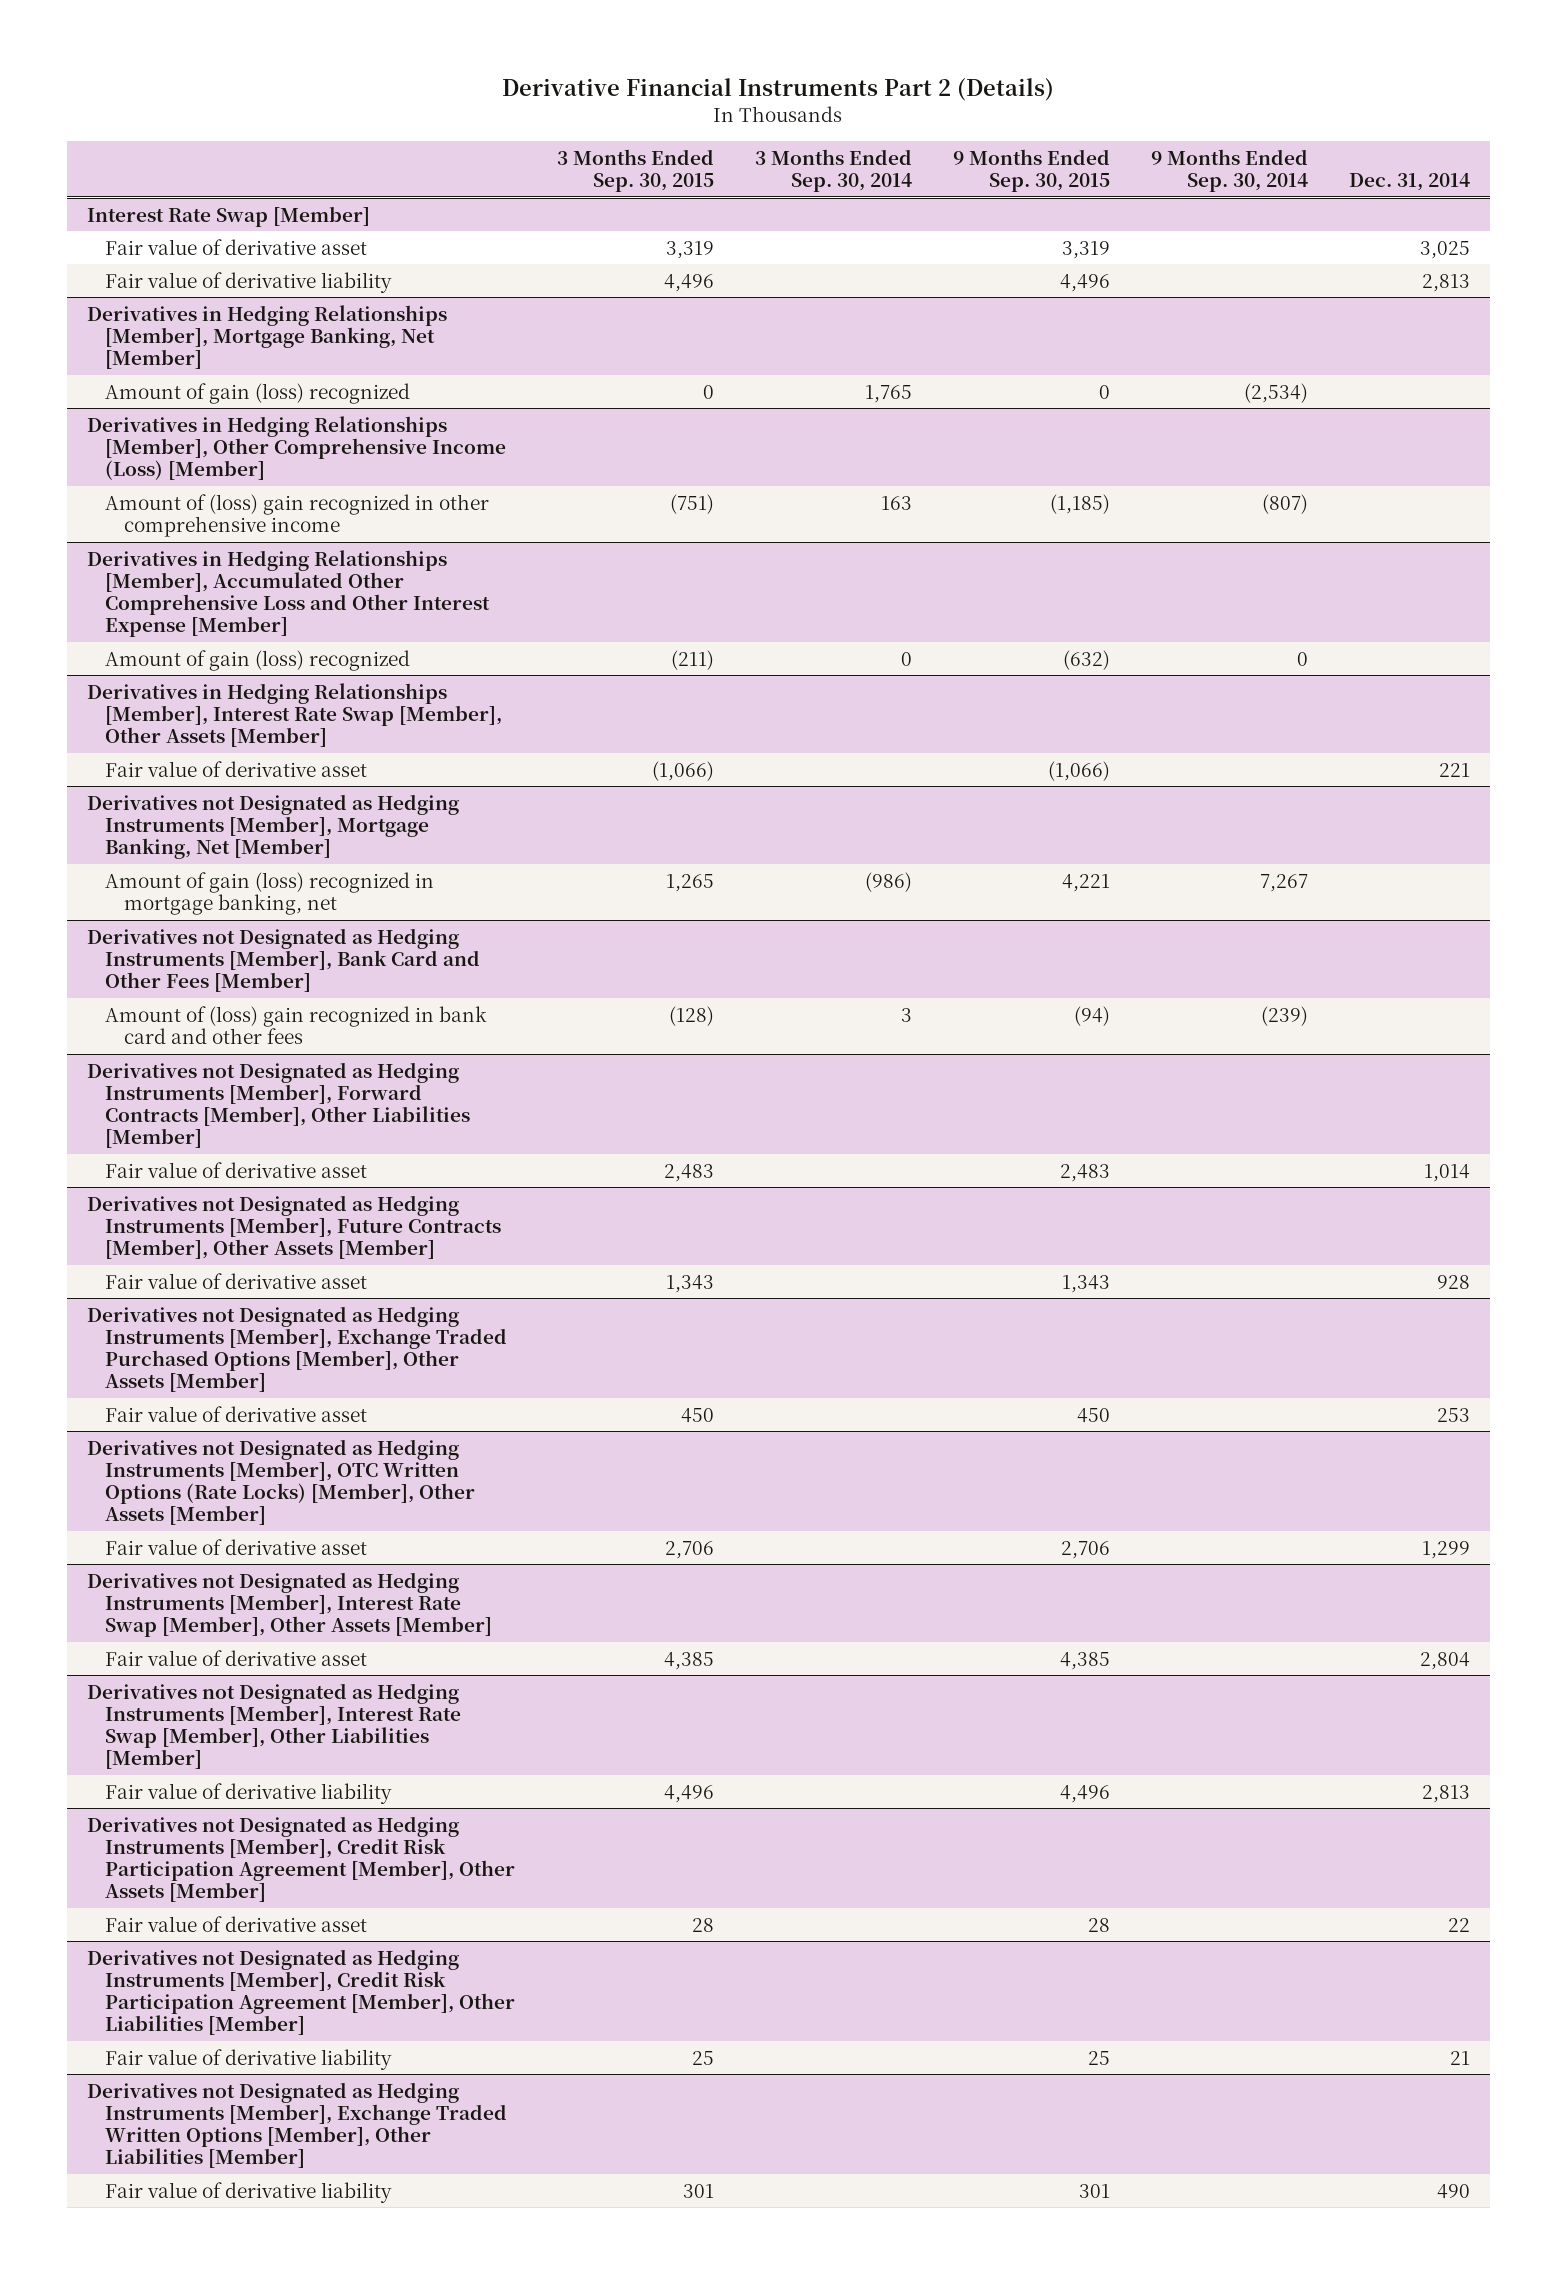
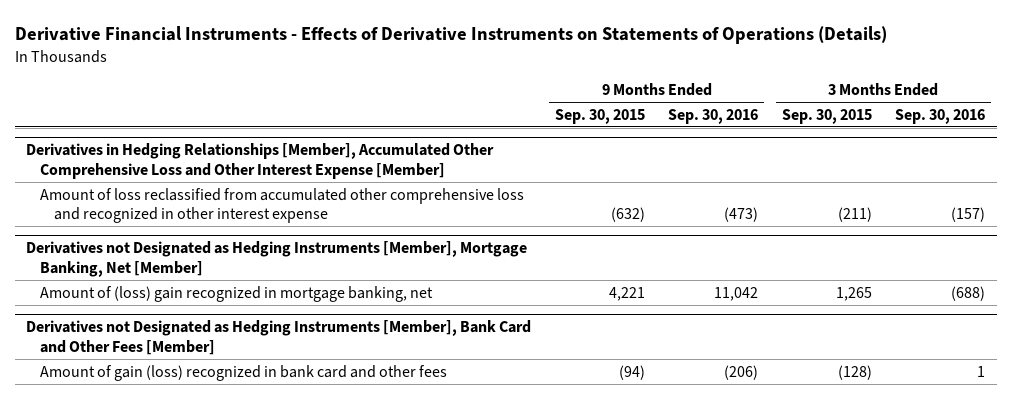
[502,78,1055,102] Derivative Financial Instruments Part 2 (Details) -> [14,25,887,44] Derivative Financial Instruments - Effects of Derivative Instruments on Statements of Operations (Details)
[754,148,912,193] 3 Months Ended Sep. 30, 2014 -> none
[1150,148,1308,193] 9 Months Ended Sep. 30, 2014 -> none
[1348,173,1470,192] Dec. 31, 2014 -> none
none -> [668,108,759,124] Sep. 30, 2016
none -> [895,108,986,124] Sep. 30, 2016
[87,205,371,227] Interest Rate Swap [Member] -> none
[105,238,368,255] Fair value of derivative asset -> none
[105,271,393,293] Fair value of derivative liability -> none
[87,304,448,370] Derivatives in Hedging Relationships [Member], Mortgage Banking, Net [Member] -> none
[105,382,411,404] Amount of gain (loss) recognized -> none
[87,415,507,481] Derivatives in Hedging Relationships [Member], Other Comprehensive Income (Loss) [Member] -> none
[105,493,490,537] Amount of (loss) gain recognized in other comprehensive income -> none
[87,682,503,748] Derivatives in Hedging Relationships [Member], Interest Rate Swap [Member], Other Assets [Member] -> none
[105,760,368,777] Fair value of derivative asset -> none
[105,649,411,671] Amount of gain (loss) recognized -> [40,187,525,224] Amount of loss reclassified from accumulated other comprehensive loss and recognized in other interest expense
[105,871,435,915] Amount of gain (loss) recognized in mortgage banking, net -> [40,285,434,302] Amount of (loss) gain recognized in mortgage banking, net
[87,1061,471,1149] Derivatives not Designated as Hedging Instruments [Member], Forward Contracts [Member], Other Liabilities [Member] -> none
[105,1161,368,1178] Fair value of derivative asset -> none
[87,1194,502,1260] Derivatives not Designated as Hedging Instruments [Member], Future Contracts [Member], Other Assets [Member] -> none
[105,1272,368,1289] Fair value of derivative asset -> none
[87,1305,508,1393] Derivatives not Designated as Hedging Instruments [Member], Exchange Traded Purchased Options [Member], Other Assets [Member] -> none
[105,1405,368,1422] Fair value of derivative asset -> none
[87,1438,476,1526] Derivatives not Designated as Hedging Instruments [Member], OTC Written Options (Rate Locks) [Member], Other Assets [Member] -> none
[105,1538,368,1555] Fair value of derivative asset -> none
[87,1571,493,1638] Derivatives not Designated as Hedging Instruments [Member], Interest Rate Swap [Member], Other Assets [Member] -> none
[105,1649,368,1666] Fair value of derivative asset -> none
[87,1682,462,1770] Derivatives not Designated as Hedging Instruments [Member], Interest Rate Swap [Member], Other Liabilities [Member] -> none
[105,1782,393,1804] Fair value of derivative liability -> none
[87,1815,516,1903] Derivatives not Designated as Hedging Instruments [Member], Credit Risk Participation Agreement [Member], Other Assets [Member] -> none
[105,1915,368,1932] Fair value of derivative asset -> none
[87,1948,516,2036] Derivatives not Designated as Hedging Instruments [Member], Credit Risk Participation Agreement [Member], Other Liabilities [Member] -> none
[105,2048,393,2070] Fair value of derivative liability -> none
[87,2081,508,2169] Derivatives not Designated as Hedging Instruments [Member], Exchange Traded Written Options [Member], Other Liabilities [Member] -> none
[105,2181,393,2203] Fair value of derivative liability -> none
[105,1005,488,1044] Amount of (loss) gain recognized in bank card and other fees -> [40,364,448,381] Amount of gain (loss) recognized in bank card and other fees

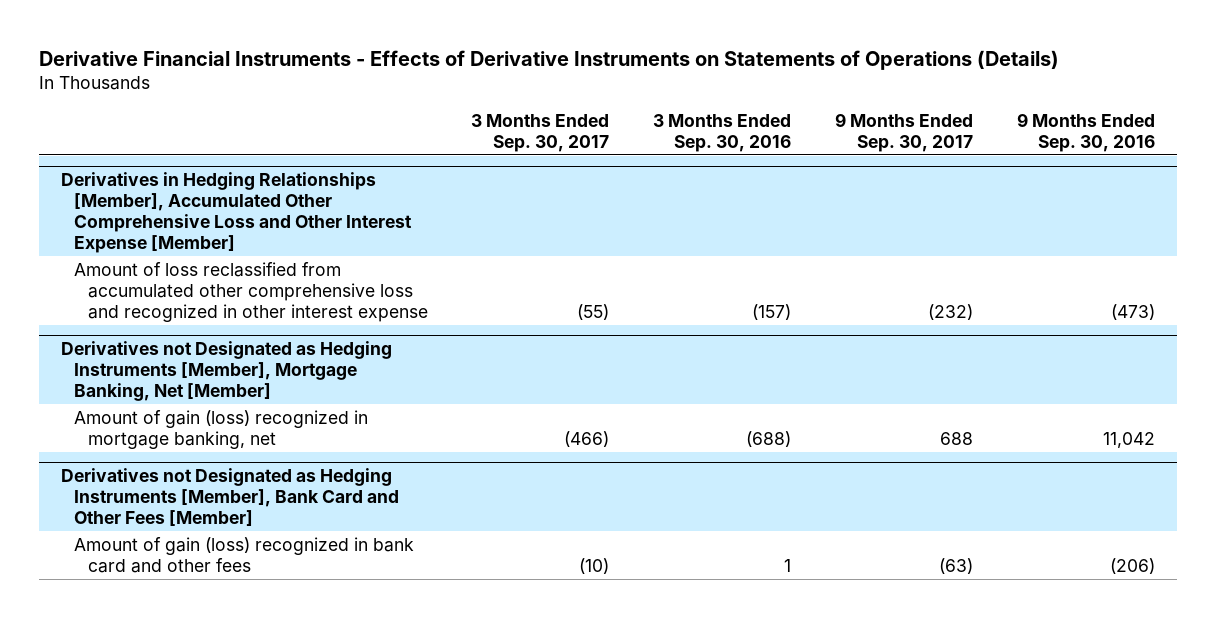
[554,108,645,124] Sep. 30, 2015 -> none
[781,108,872,124] Sep. 30, 2015 -> none
none -> [471,113,610,152] 3 Months Ended Sep. 30, 2017
none -> [835,112,974,152] 9 Months Ended Sep. 30, 2017
[40,285,434,302] Amount of (loss) gain recognized in mortgage banking, net -> [74,409,369,449] Amount of gain (loss) recognized in mortgage banking, net

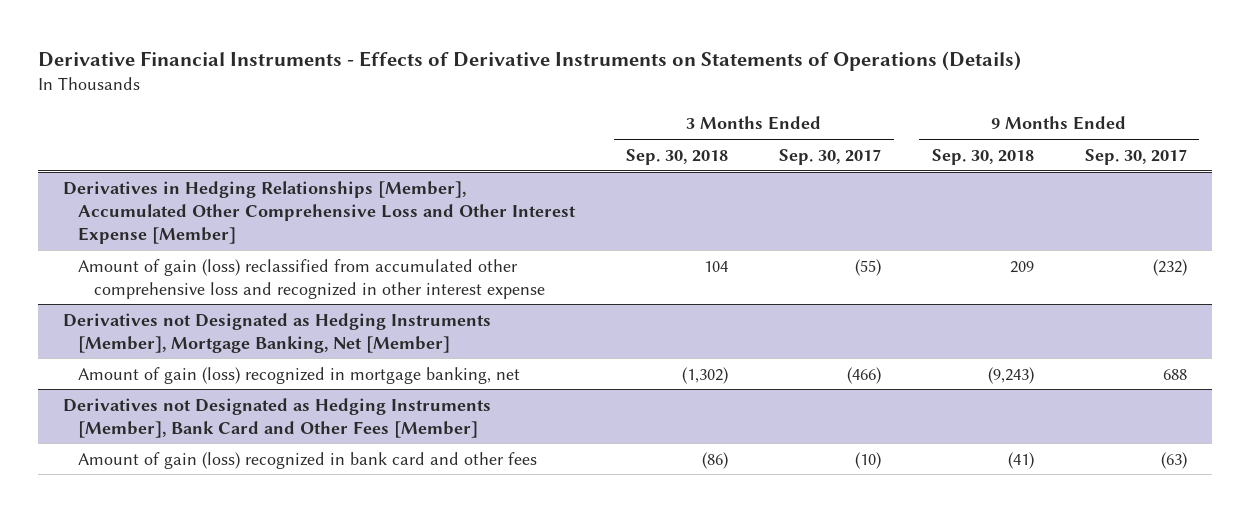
[653,113,792,152] 3 Months Ended Sep. 30, 2016 -> none
[1017,112,1156,152] 9 Months Ended Sep. 30, 2016 -> none
none -> [626,148,729,165] Sep. 30, 2018
none -> [931,148,1034,165] Sep. 30, 2018
[74,261,428,322] Amount of loss reclassified from accumulated other comprehensive loss and recognized in other interest expense -> [78,258,545,299] Amount of gain (loss) reclassified from accumulated other comprehensive loss and recognized in other interest expense

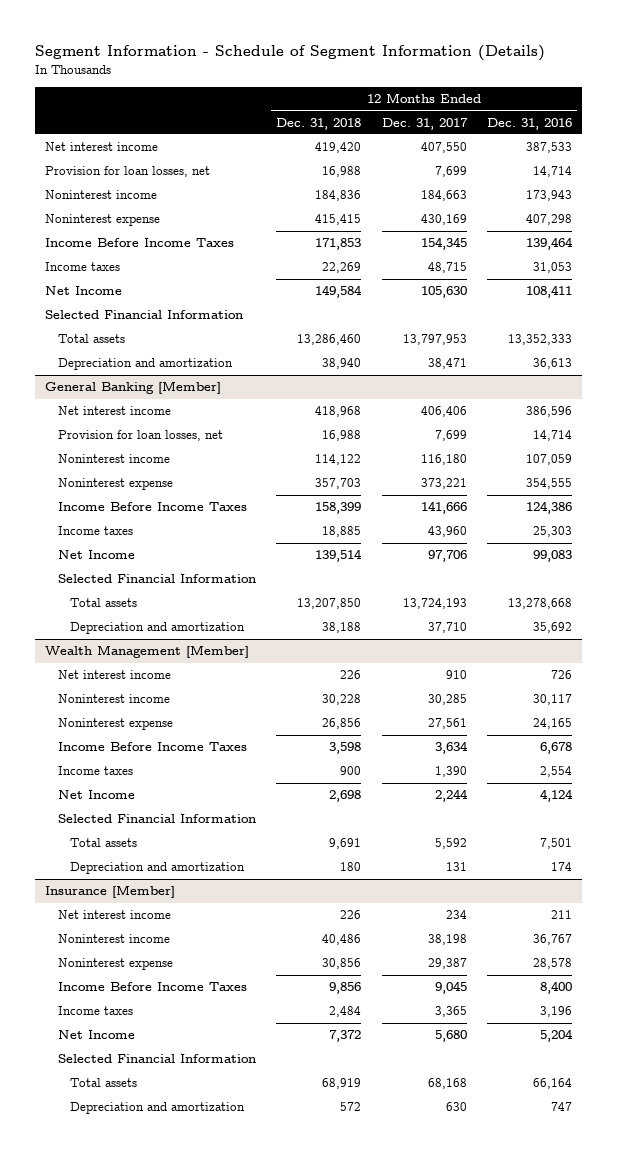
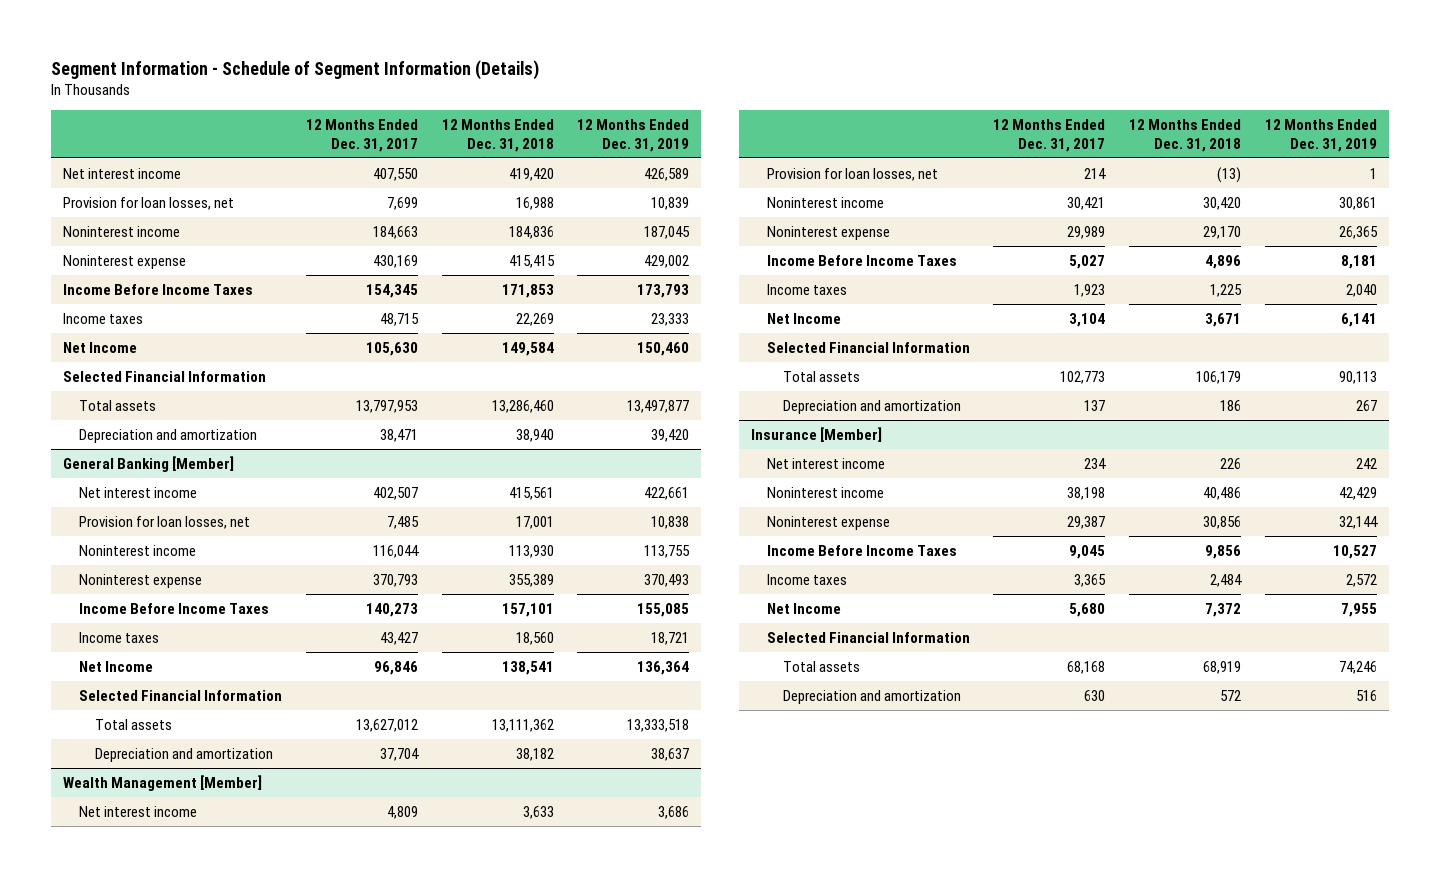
[487,117,573,130] Dec. 31, 2016 -> none
none -> [577,118,690,152] 12 Months Ended Dec. 31, 2019
[315,406,362,418] 418,968 -> [508,487,554,501] 415,561
[420,406,467,418] 406,406 -> [372,487,418,501] 402,507
[322,430,362,442] 16,988 -> [515,516,554,530] 17,001
[434,430,467,442] 7,699 -> [386,516,419,530] 7,485
[315,454,362,466] 114,122 -> [508,545,554,559] 113,930
[420,454,467,466] 116,180 -> [372,545,419,559] 116,044
[315,478,362,490] 357,703 -> [508,574,554,588] 355,389
[420,478,467,490] 373,221 -> [372,574,418,588] 370,793
[315,502,362,515] 158,399 -> [501,603,554,618] 157,101
[420,501,467,515] 141,666 -> [365,603,418,618] 140,273
[322,526,362,538] 18,885 -> [515,632,554,646] 18,560
[427,526,467,538] 43,960 -> [379,632,418,646] 43,427
[315,549,363,563] 139,514 -> [501,661,554,676] 138,541
[427,550,467,563] 97,706 -> [373,661,418,676] 96,846
[297,598,362,610] 13,207,850 -> [491,719,554,733] 13,111,362
[402,598,467,610] 13,724,193 -> [355,719,418,733] 13,627,012
[322,622,362,634] 38,188 -> [515,748,554,762] 38,182
[427,622,467,634] 37,710 -> [379,748,419,762] 37,704
[340,670,362,680] 226 -> [522,806,554,820] 3,633
[445,670,467,680] 910 -> [386,806,418,820] 4,809
none -> [766,168,938,182] Provision for loan losses, net
[322,694,362,706] 30,228 -> [1203,197,1242,211] 30,420
[427,694,467,706] 30,285 -> [1067,197,1106,211] 30,421
[322,718,362,730] 26,856 -> [1203,226,1242,240] 29,170
[427,718,467,730] 27,561 -> [1067,226,1106,240] 29,989
[329,742,362,755] 3,598 -> [1205,255,1242,270] 4,896
[434,741,468,755] 3,634 -> [1069,255,1106,270] 5,027
[340,766,362,776] 900 -> [1210,284,1243,298] 1,225
[434,766,467,778] 1,390 -> [1074,284,1106,298] 1,923
[329,790,362,803] 2,698 -> [1205,313,1242,328] 3,671
[434,789,468,803] 2,244 -> [1069,313,1106,328] 3,104
[329,838,362,850] 9,691 -> [1196,371,1242,385] 106,179
[434,838,467,850] 5,592 -> [1060,371,1106,385] 102,773
[340,862,362,872] 180 -> [1220,400,1242,412] 186
[445,862,467,872] 131 -> [1084,400,1106,412] 137

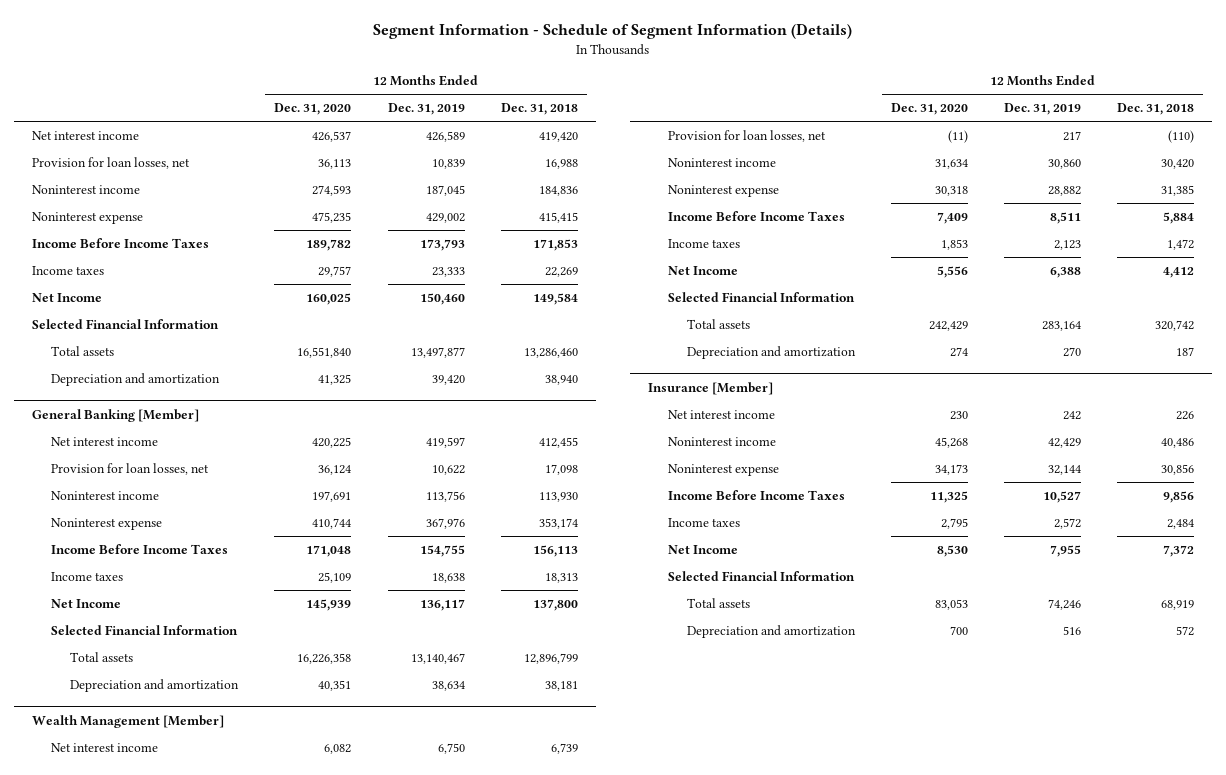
[305,118,418,152] 12 Months Ended Dec. 31, 2017 -> none
none -> [274,103,352,116] Dec. 31, 2020
[508,487,554,501] 415,561 -> [538,436,578,448] 412,455
[644,487,690,501] 422,661 -> [425,436,465,448] 419,597
[515,516,554,530] 17,001 -> [544,463,578,475] 17,098
[651,516,690,530] 10,838 -> [431,464,465,475] 10,622
[644,545,691,559] 113,755 -> [425,490,465,502] 113,756
[508,574,554,588] 355,389 -> [538,517,578,529] 353,174
[644,574,690,588] 370,493 -> [425,517,465,529] 367,976
[501,603,554,618] 157,101 -> [532,544,578,557] 156,113
[637,603,690,618] 155,085 -> [419,544,465,557] 154,755
[515,632,554,646] 18,560 -> [544,572,578,583] 18,313
[651,632,690,646] 18,721 -> [431,572,465,583] 18,638
[501,661,554,676] 138,541 -> [532,598,578,611] 137,800
[637,661,690,676] 136,364 -> [419,598,465,611] 136,117
[491,719,554,733] 13,111,362 -> [523,652,578,664] 12,896,799
[627,719,690,733] 13,333,518 -> [410,652,465,664] 13,140,467
[515,748,554,762] 38,182 -> [544,680,578,691] 38,181
[651,748,690,762] 38,637 -> [431,680,465,691] 38,634
[522,806,554,820] 3,633 -> [550,742,578,754] 6,739
[658,806,690,820] 3,686 -> [437,742,465,754] 6,750
[1217,167,1242,184] (13) -> [1168,129,1195,143] (110)
[1369,168,1377,180] 1 -> [1063,130,1082,141] 217
[1338,197,1377,211] 30,861 -> [1048,158,1082,169] 30,860
[1203,226,1242,240] 29,170 -> [1161,184,1195,196] 31,385
[1338,226,1378,240] 26,365 -> [1048,185,1082,196] 28,882
[1205,255,1242,270] 4,896 -> [1163,211,1195,224] 5,884
[1340,255,1377,270] 8,181 -> [1050,211,1082,224] 8,511
[1210,284,1243,298] 1,225 -> [1167,238,1195,250] 1,472
[1345,284,1377,298] 2,040 -> [1054,239,1082,250] 2,123
[1205,313,1242,328] 3,671 -> [1163,266,1195,278] 4,412
[1340,313,1377,328] 6,141 -> [1050,266,1082,278] 6,388
[1196,371,1242,385] 106,179 -> [1155,319,1195,331] 320,742
[1338,371,1377,385] 90,113 -> [1042,320,1082,331] 283,164
[1220,400,1242,412] 186 -> [1176,346,1195,356] 187
[1355,400,1377,412] 267 -> [1063,346,1082,357] 270

